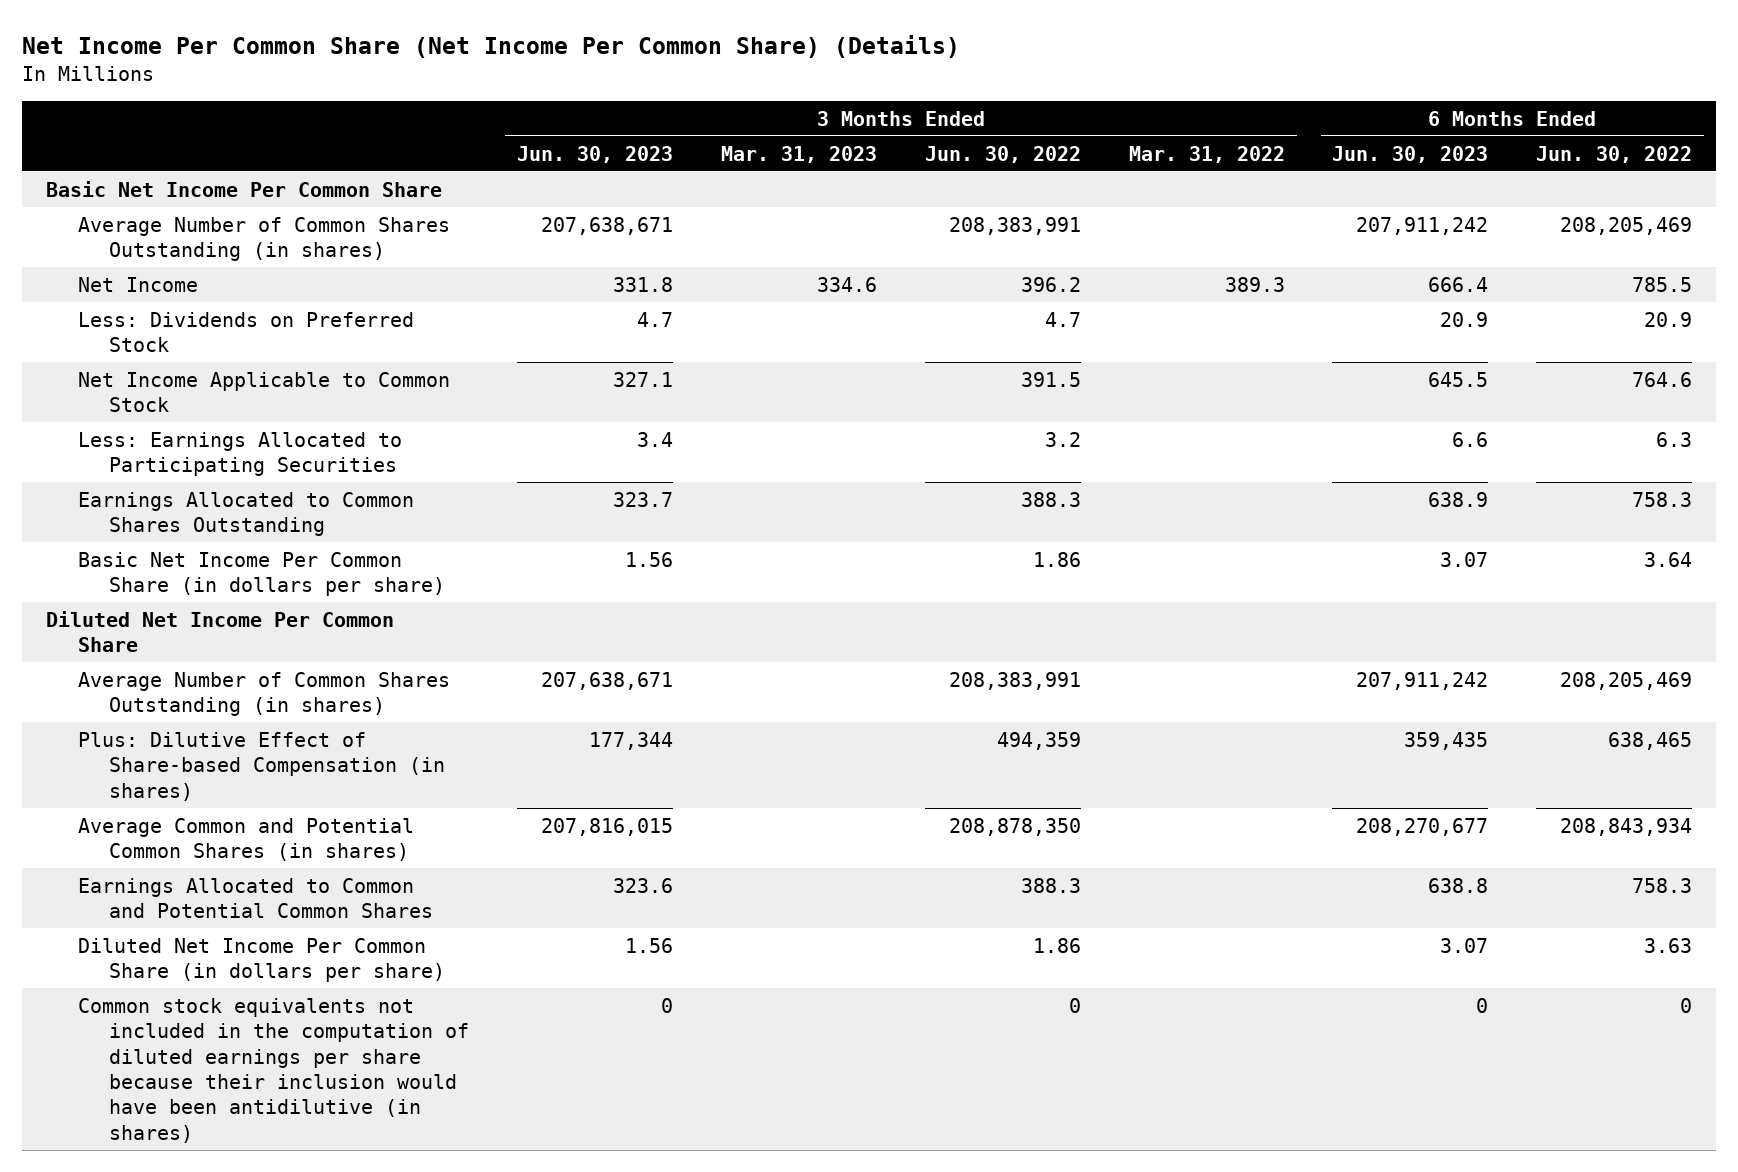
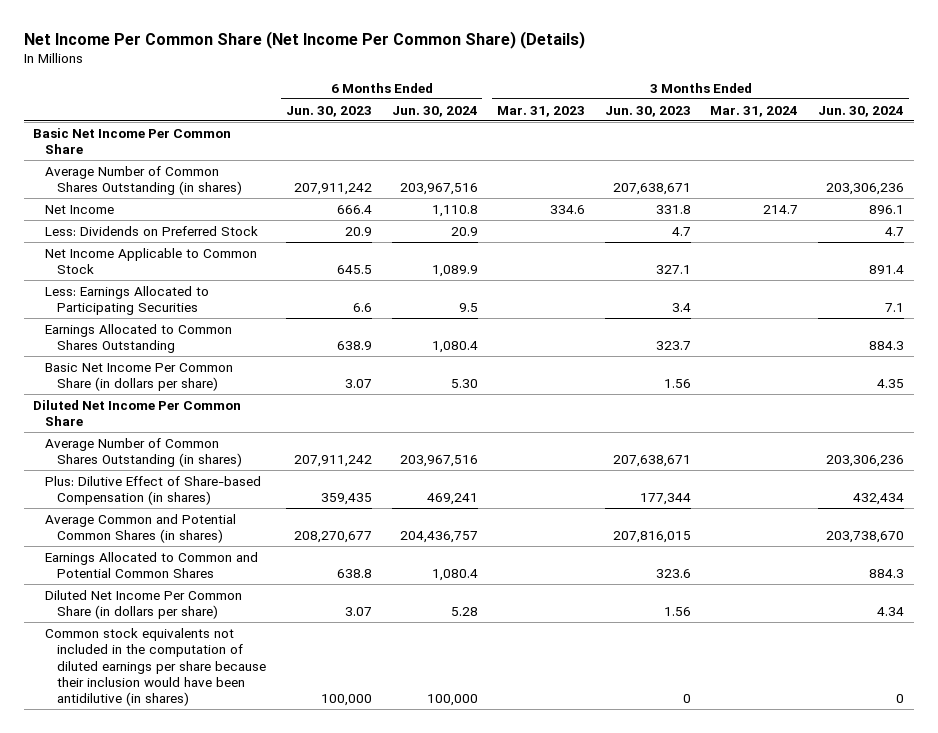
[924,145,1081,163] Jun. 30, 2022 -> none
[1128,145,1285,163] Mar. 31, 2022 -> none
[1536,145,1693,163] Jun. 30, 2022 -> none
none -> [391,105,478,117] Jun. 30, 2024
none -> [710,105,799,117] Mar. 31, 2024
none -> [818,105,905,117] Jun. 30, 2024
[1476,997,1489,1013] 0 -> [320,694,372,707] 100,000

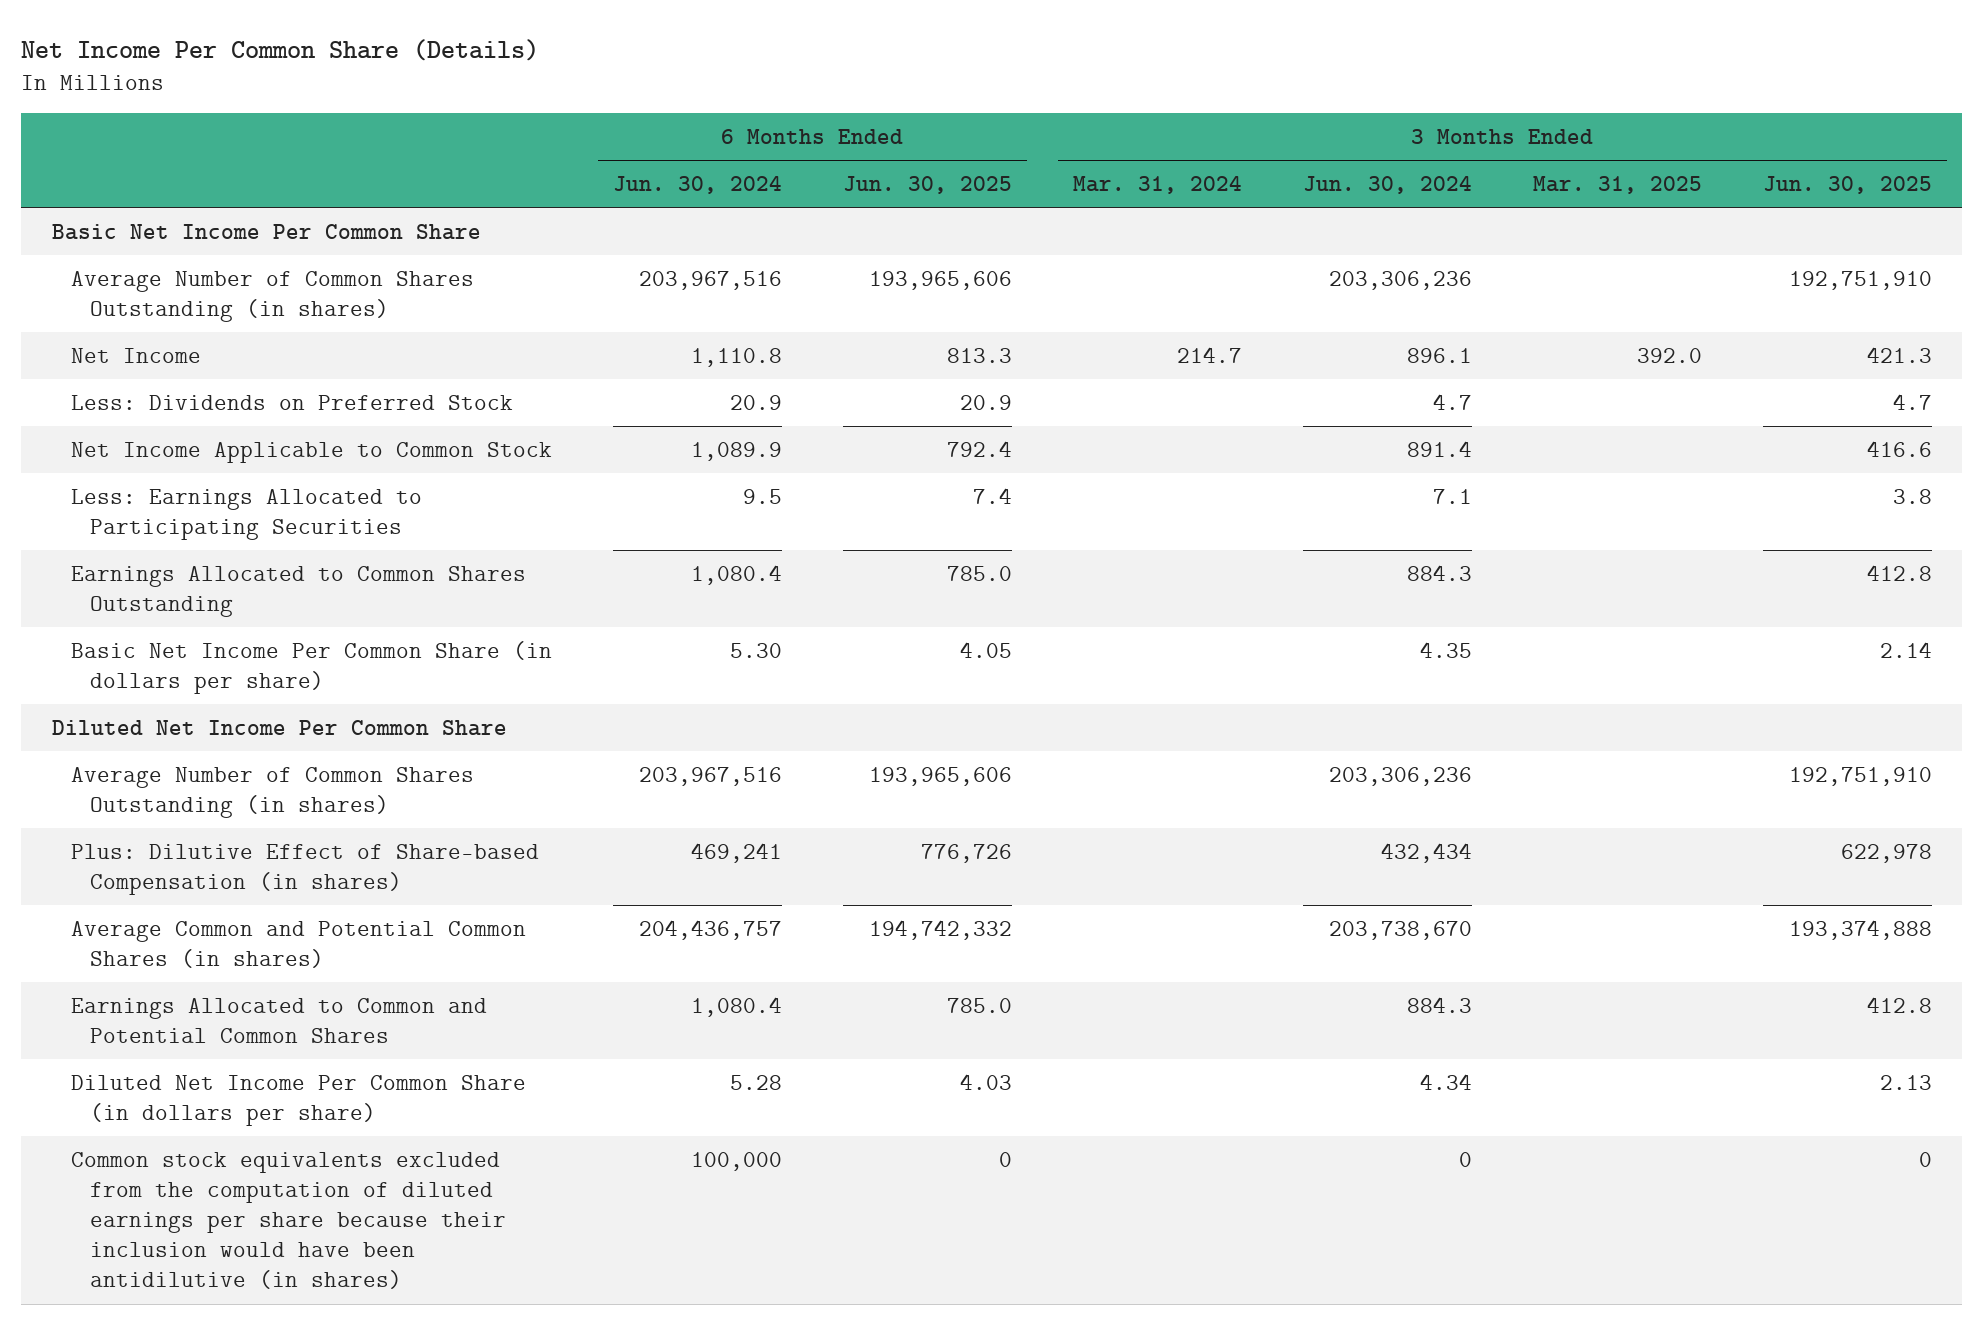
[23,30,585,49] Net Income Per Common Share (Net Income Per Common Share) (Details) -> [21,38,540,61] Net Income Per Common Share (Details)
[285,105,372,117] Jun. 30, 2023 -> none
[497,105,586,117] Mar. 31, 2023 -> none
[604,105,691,117] Jun. 30, 2023 -> none
none -> [842,175,1012,194] Jun. 30, 2025
none -> [1532,175,1702,194] Mar. 31, 2025
none -> [1762,175,1932,194] Jun. 30, 2025
[45,627,267,707] Common stock equivalents not included in the computation of diluted earnings per share because their inclusion would have been antidilutive (in shares) -> [70,1151,506,1290] Common stock equivalents excluded from the computation of diluted earnings per share because their inclusion would have been antidilutive (in shares)

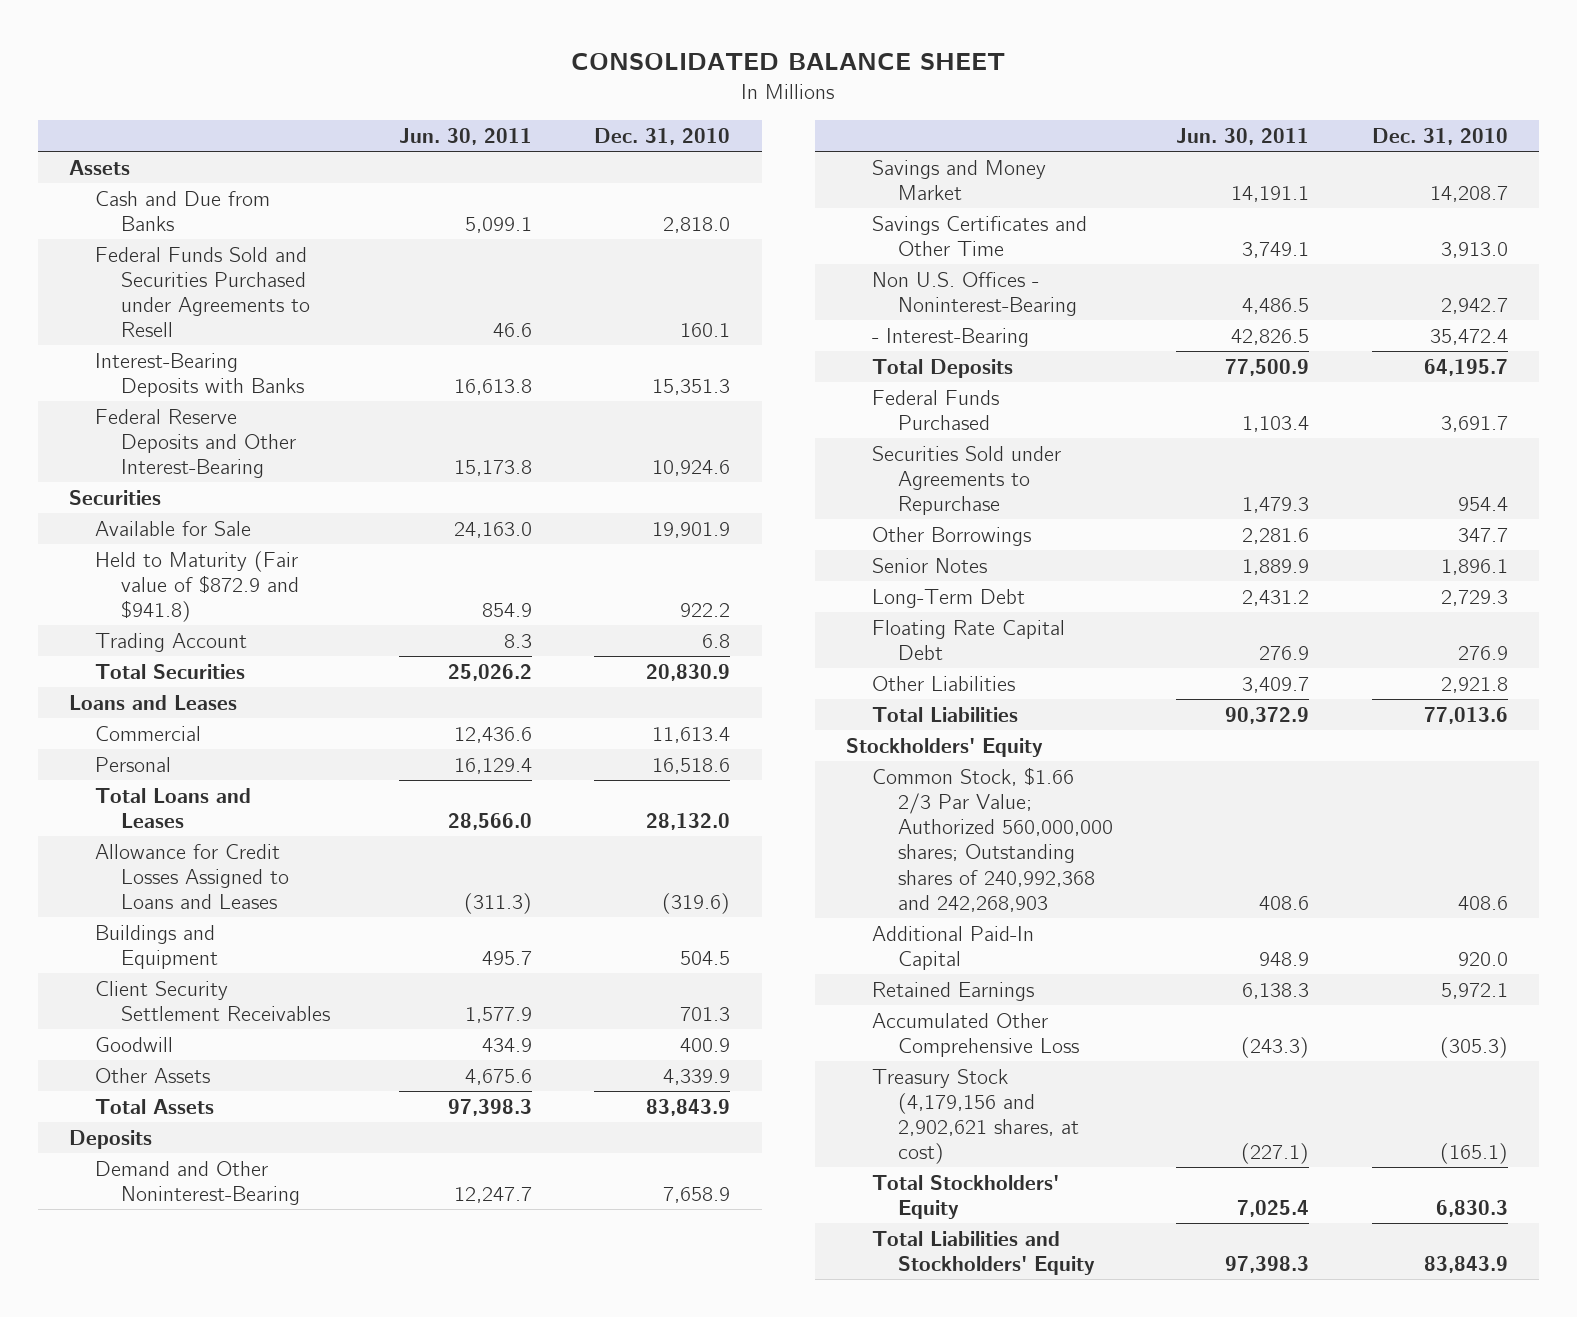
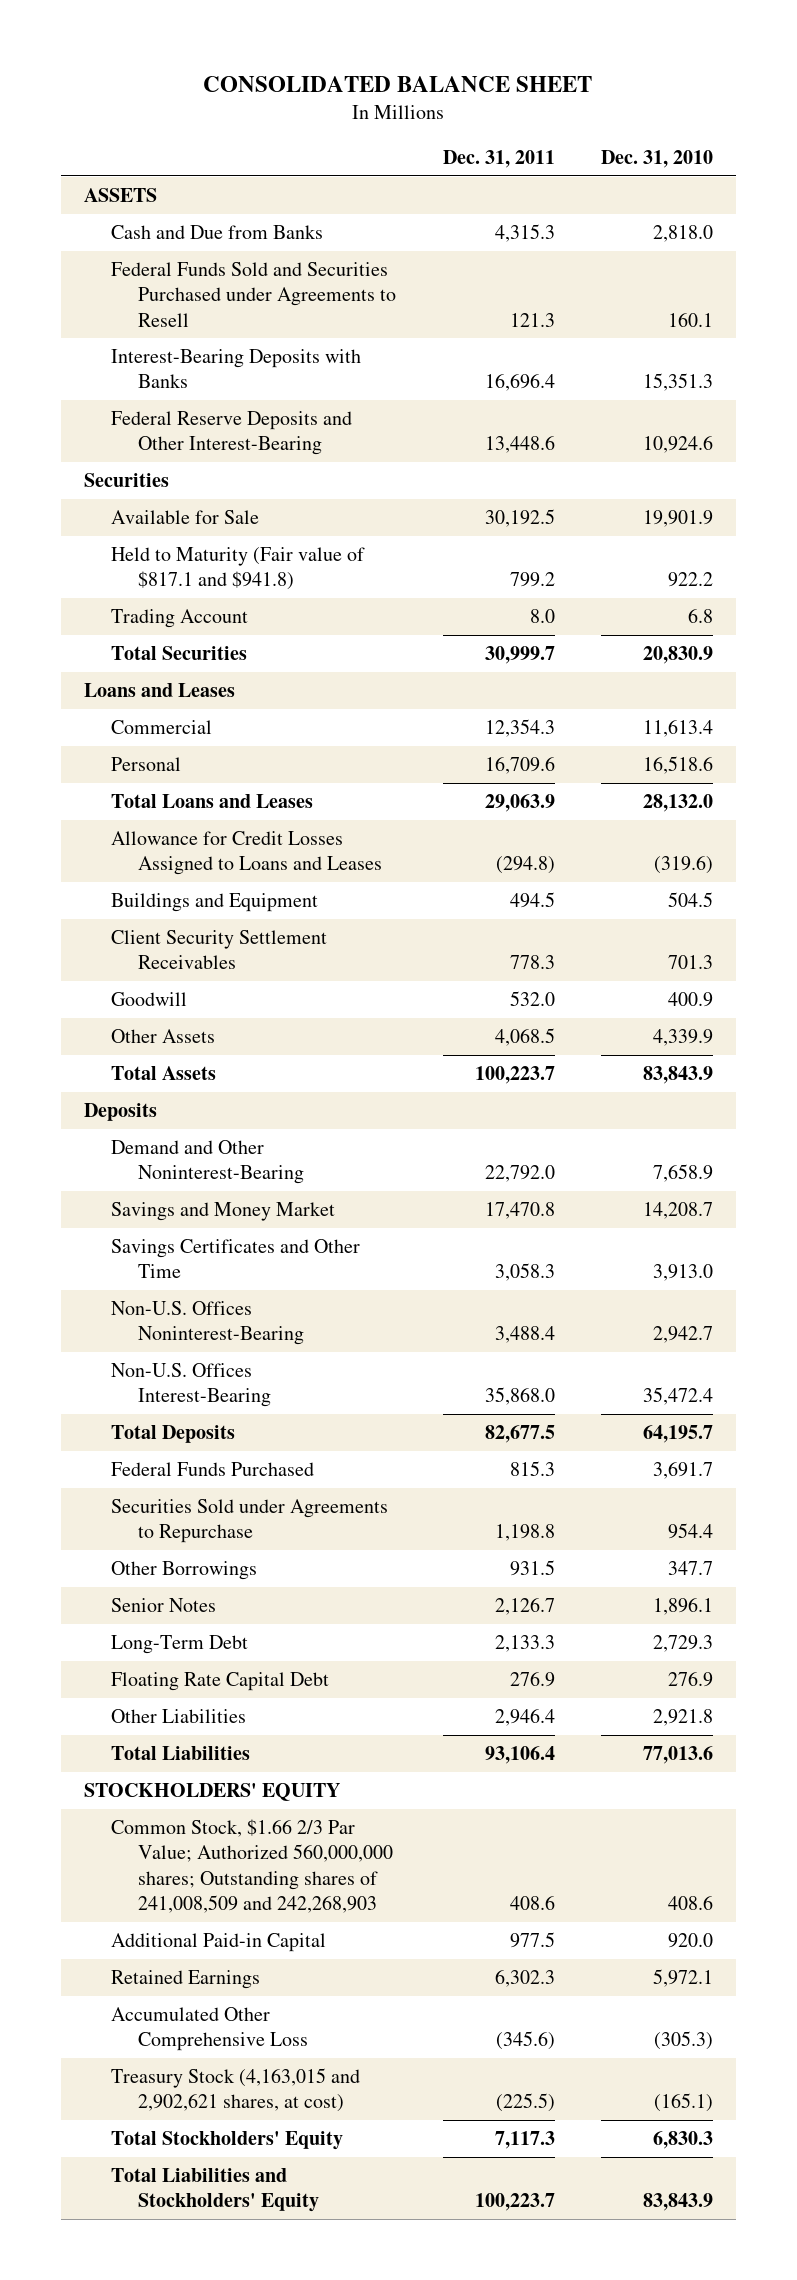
[398,128,532,146] Jun. 30, 2011 -> none
none -> [442,150,555,169] Dec. 31, 2011
[68,159,130,175] Assets -> [84,187,158,202] ASSETS
[94,550,300,623] Held to Maturity (Fair value of $872.9 and $941.8) -> [111,546,366,591] Held to Maturity (Fair value of $817.1 and $941.8)
[872,271,1078,316] Non U.S. Offices - Noninterest-Bearing -> [111,1300,305,1346] Non-U.S. Offices Noninterest-Bearing
[872,327,1030,347] - Interest-Bearing -> [111,1362,272,1408] Non-U.S. Offices Interest-Bearing
[846,737,1044,757] Stockholders' Equity -> [84,1782,341,1801] STOCKHOLDERS' EQUITY
[872,766,1114,912] Common Stock, $1.66 2/3 Par Value; Authorized 560,000,000 shares; Outstanding shares of 240,992,368 and 242,268,903 -> [111,1818,394,1914] Common Stock, $1.66 2/3 Par Value; Authorized 560,000,000 shares; Outstanding shares of 241,008,509 and 242,268,903
[872,925,1035,970] Additional Paid-In Capital -> [111,1932,327,1952] Additional Paid-in Capital
[872,1068,1080,1165] Treasury Stock (4,179,156 and 2,902,621 shares, at cost) -> [111,2067,361,2113] Treasury Stock (4,163,015 and 2,902,621 shares, at cost)

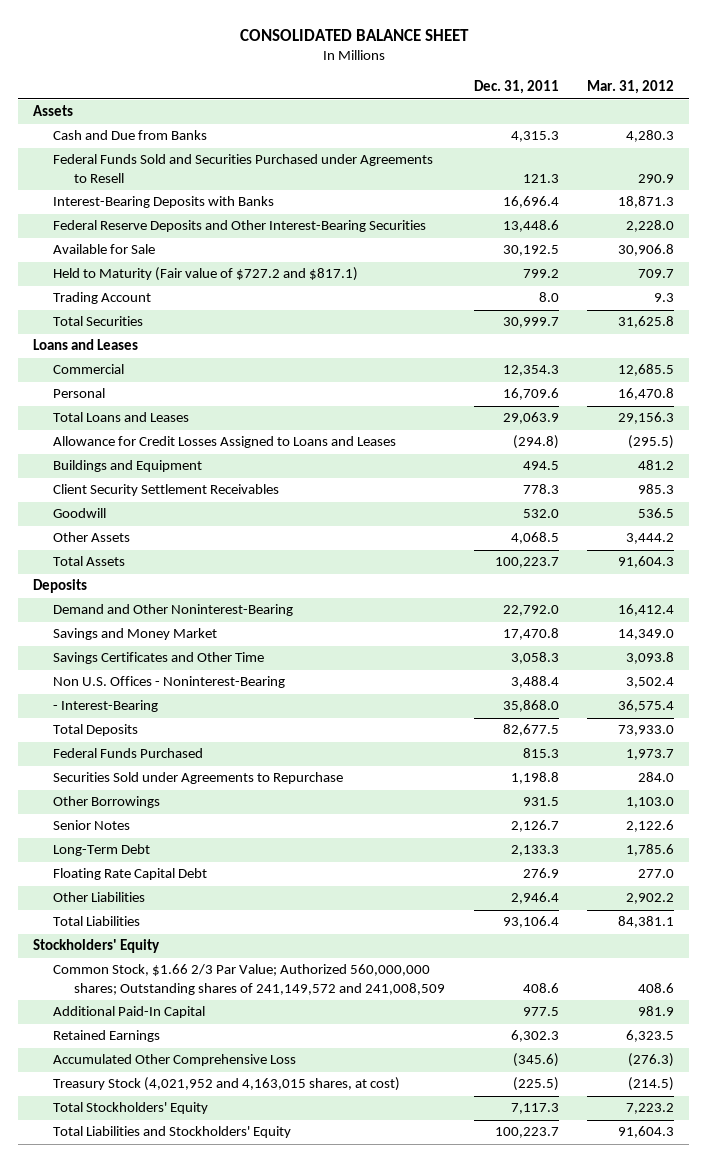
[600,150,713,169] Dec. 31, 2010 -> none
none -> [587,80,675,95] Mar. 31, 2012
[84,187,158,202] ASSETS -> [32,105,73,117] Assets
[84,472,170,487] Securities -> none
[111,410,353,456] Federal Reserve Deposits and Other Interest-Bearing -> [53,220,427,233] Federal Reserve Deposits and Other Interest-Bearing Securities
[111,546,366,591] Held to Maturity (Fair value of $817.1 and $941.8) -> [53,267,359,282] Held to Maturity (Fair value of $727.2 and $817.1)
[111,1300,305,1346] Non-U.S. Offices Noninterest-Bearing -> [53,676,286,689] Non U.S. Offices - Noninterest-Bearing
[111,1362,272,1408] Non-U.S. Offices Interest-Bearing -> [53,700,159,713] - Interest-Bearing
[84,1782,341,1801] STOCKHOLDERS' EQUITY -> [32,939,160,954] Stockholders' Equity
[111,1818,394,1914] Common Stock, $1.66 2/3 Par Value; Authorized 560,000,000 shares; Outstanding shares of 241,008,509 and 242,268,903 -> [53,964,445,995] Common Stock, $1.66 2/3 Par Value; Authorized 560,000,000 shares; Outstanding shares of 241,149,572 and 241,008,509
[111,1932,327,1952] Additional Paid-in Capital -> [53,1006,206,1019] Additional Paid-In Capital
[111,2067,361,2113] Treasury Stock (4,163,015 and 2,902,621 shares, at cost) -> [53,1077,401,1092] Treasury Stock (4,021,952 and 4,163,015 shares, at cost)

